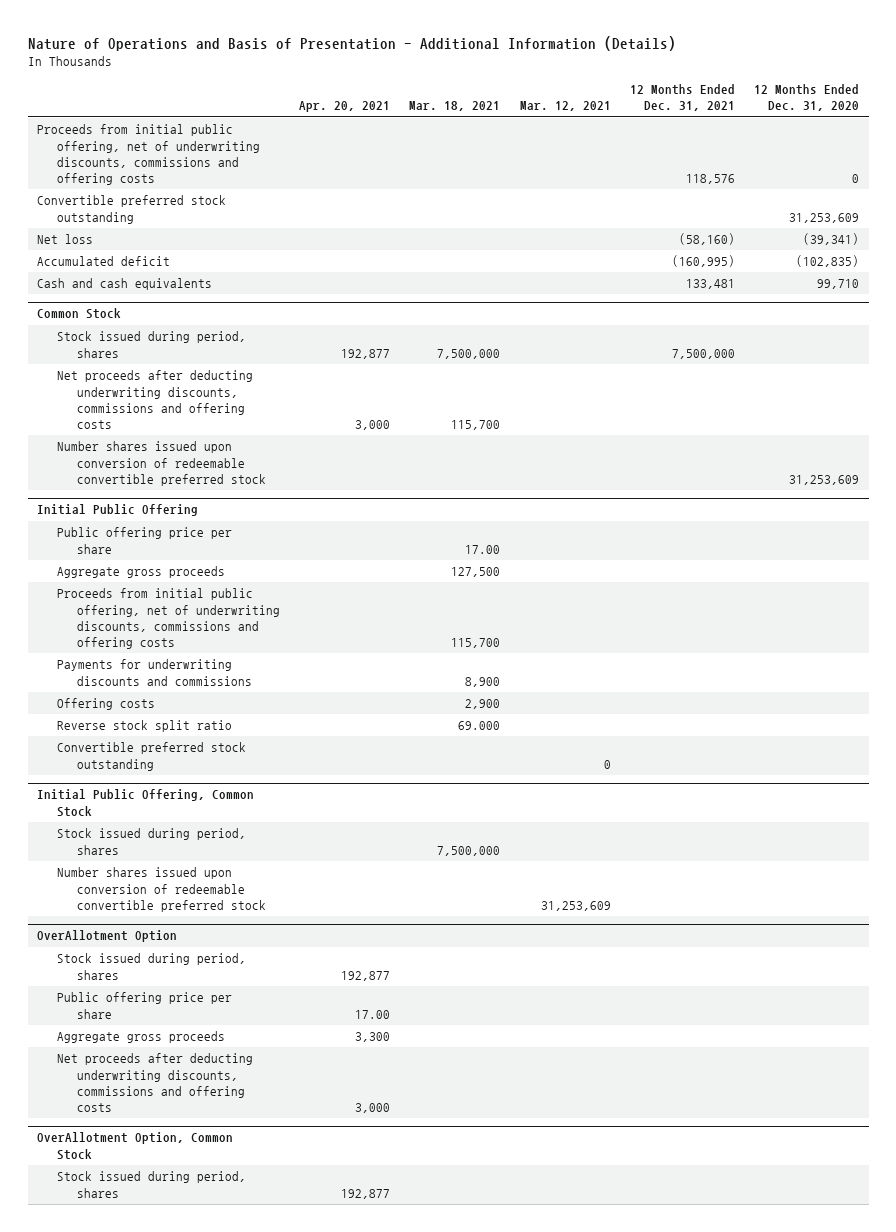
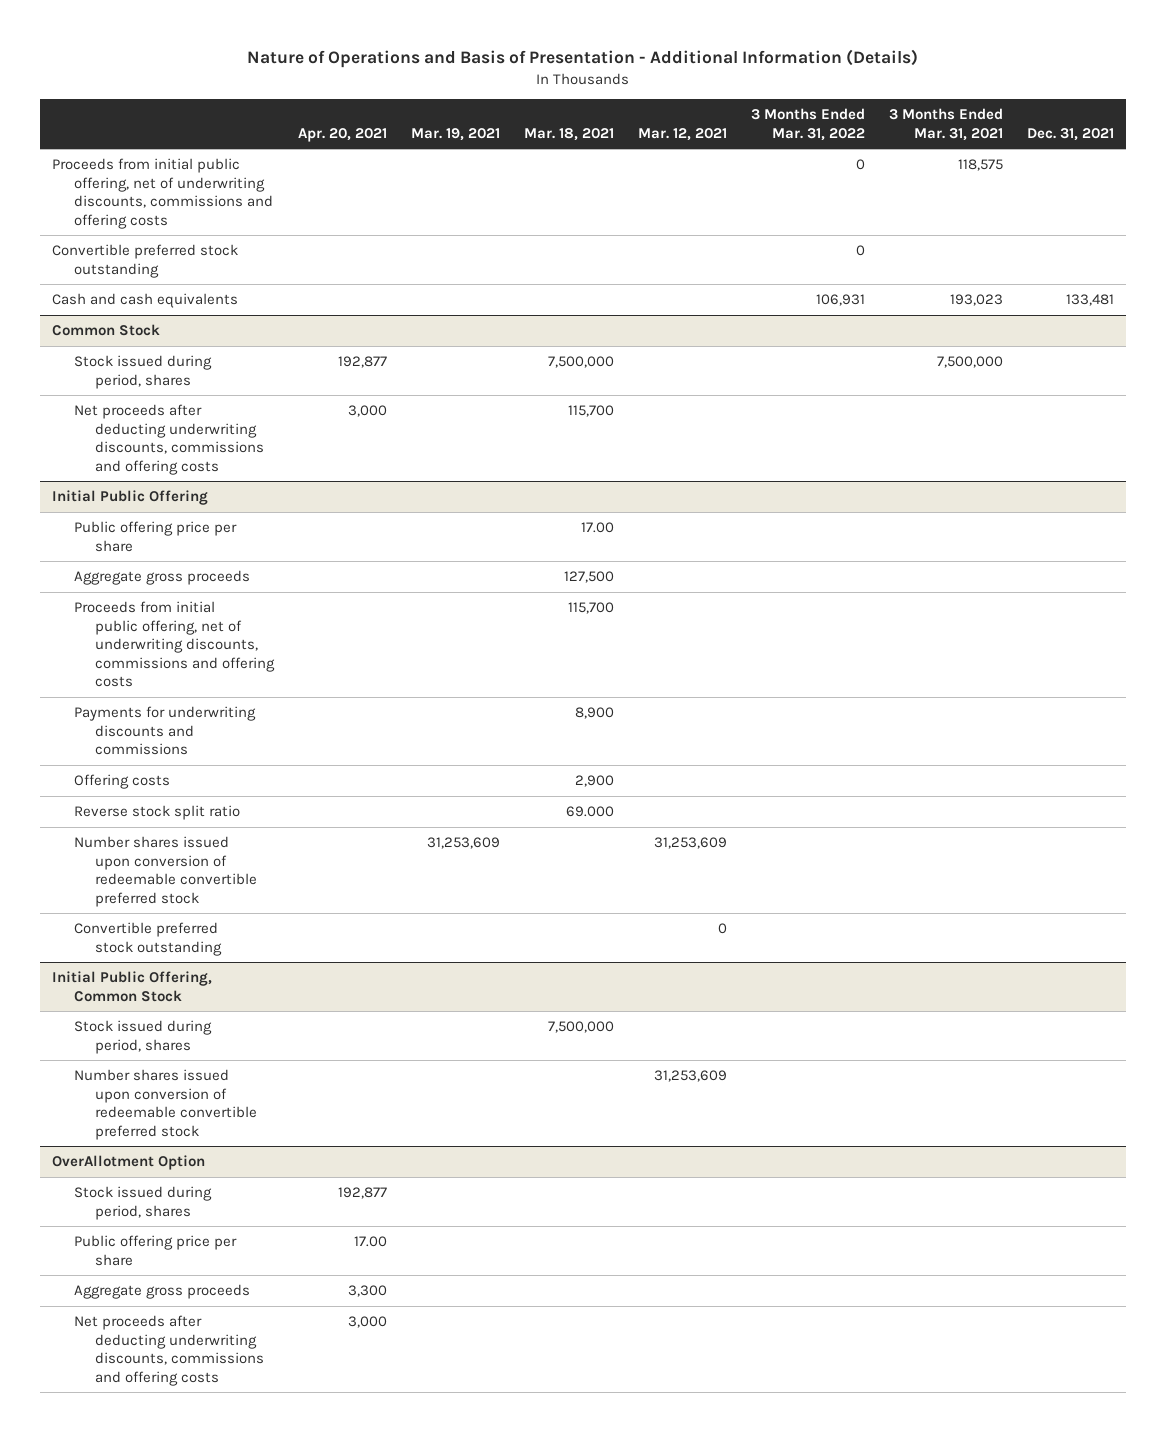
[629,84,735,112] 12 Months Ended Dec. 31, 2021 -> none
[753,84,859,112] 12 Months Ended Dec. 31, 2020 -> none
none -> [411,127,501,141] Mar. 19, 2021
none -> [751,108,866,141] 3 Months Ended Mar. 31, 2022
none -> [889,108,1004,141] 3 Months Ended Mar. 31, 2021
none -> [1027,127,1115,141] Dec. 31, 2021
[37,234,94,245] Net loss -> none
[37,256,171,267] Accumulated deficit -> none
[57,441,267,486] Number shares issued upon conversion of redeemable convertible preferred stock -> none
none -> [73,836,258,907] Number shares issued upon conversion of redeemable convertible preferred stock
[37,1132,234,1160] OverAllotment Option, Common Stock -> none
[57,1171,247,1198] Stock issued during period, shares -> none

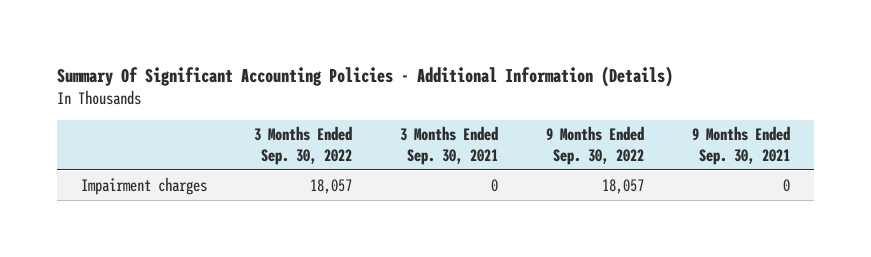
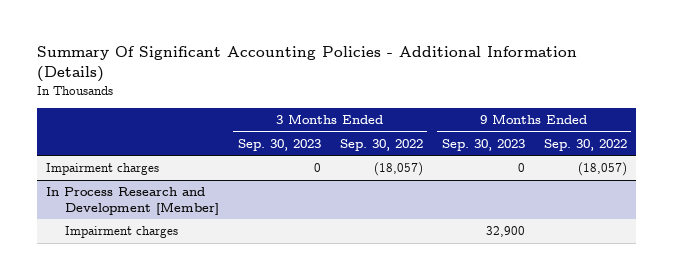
[400,126,499,166] 3 Months Ended Sep. 30, 2021 -> none
[692,126,791,166] 9 Months Ended Sep. 30, 2021 -> none
none -> [237,138,321,151] Sep. 30, 2023
none -> [441,138,525,151] Sep. 30, 2023
[310,179,353,195] 18,057 -> [373,162,423,177] (18,057)
[602,179,645,195] 18,057 -> [577,162,627,177] (18,057)
none -> [46,187,219,215] In Process Research and Development [Member]
none -> [64,226,178,239] Impairment charges

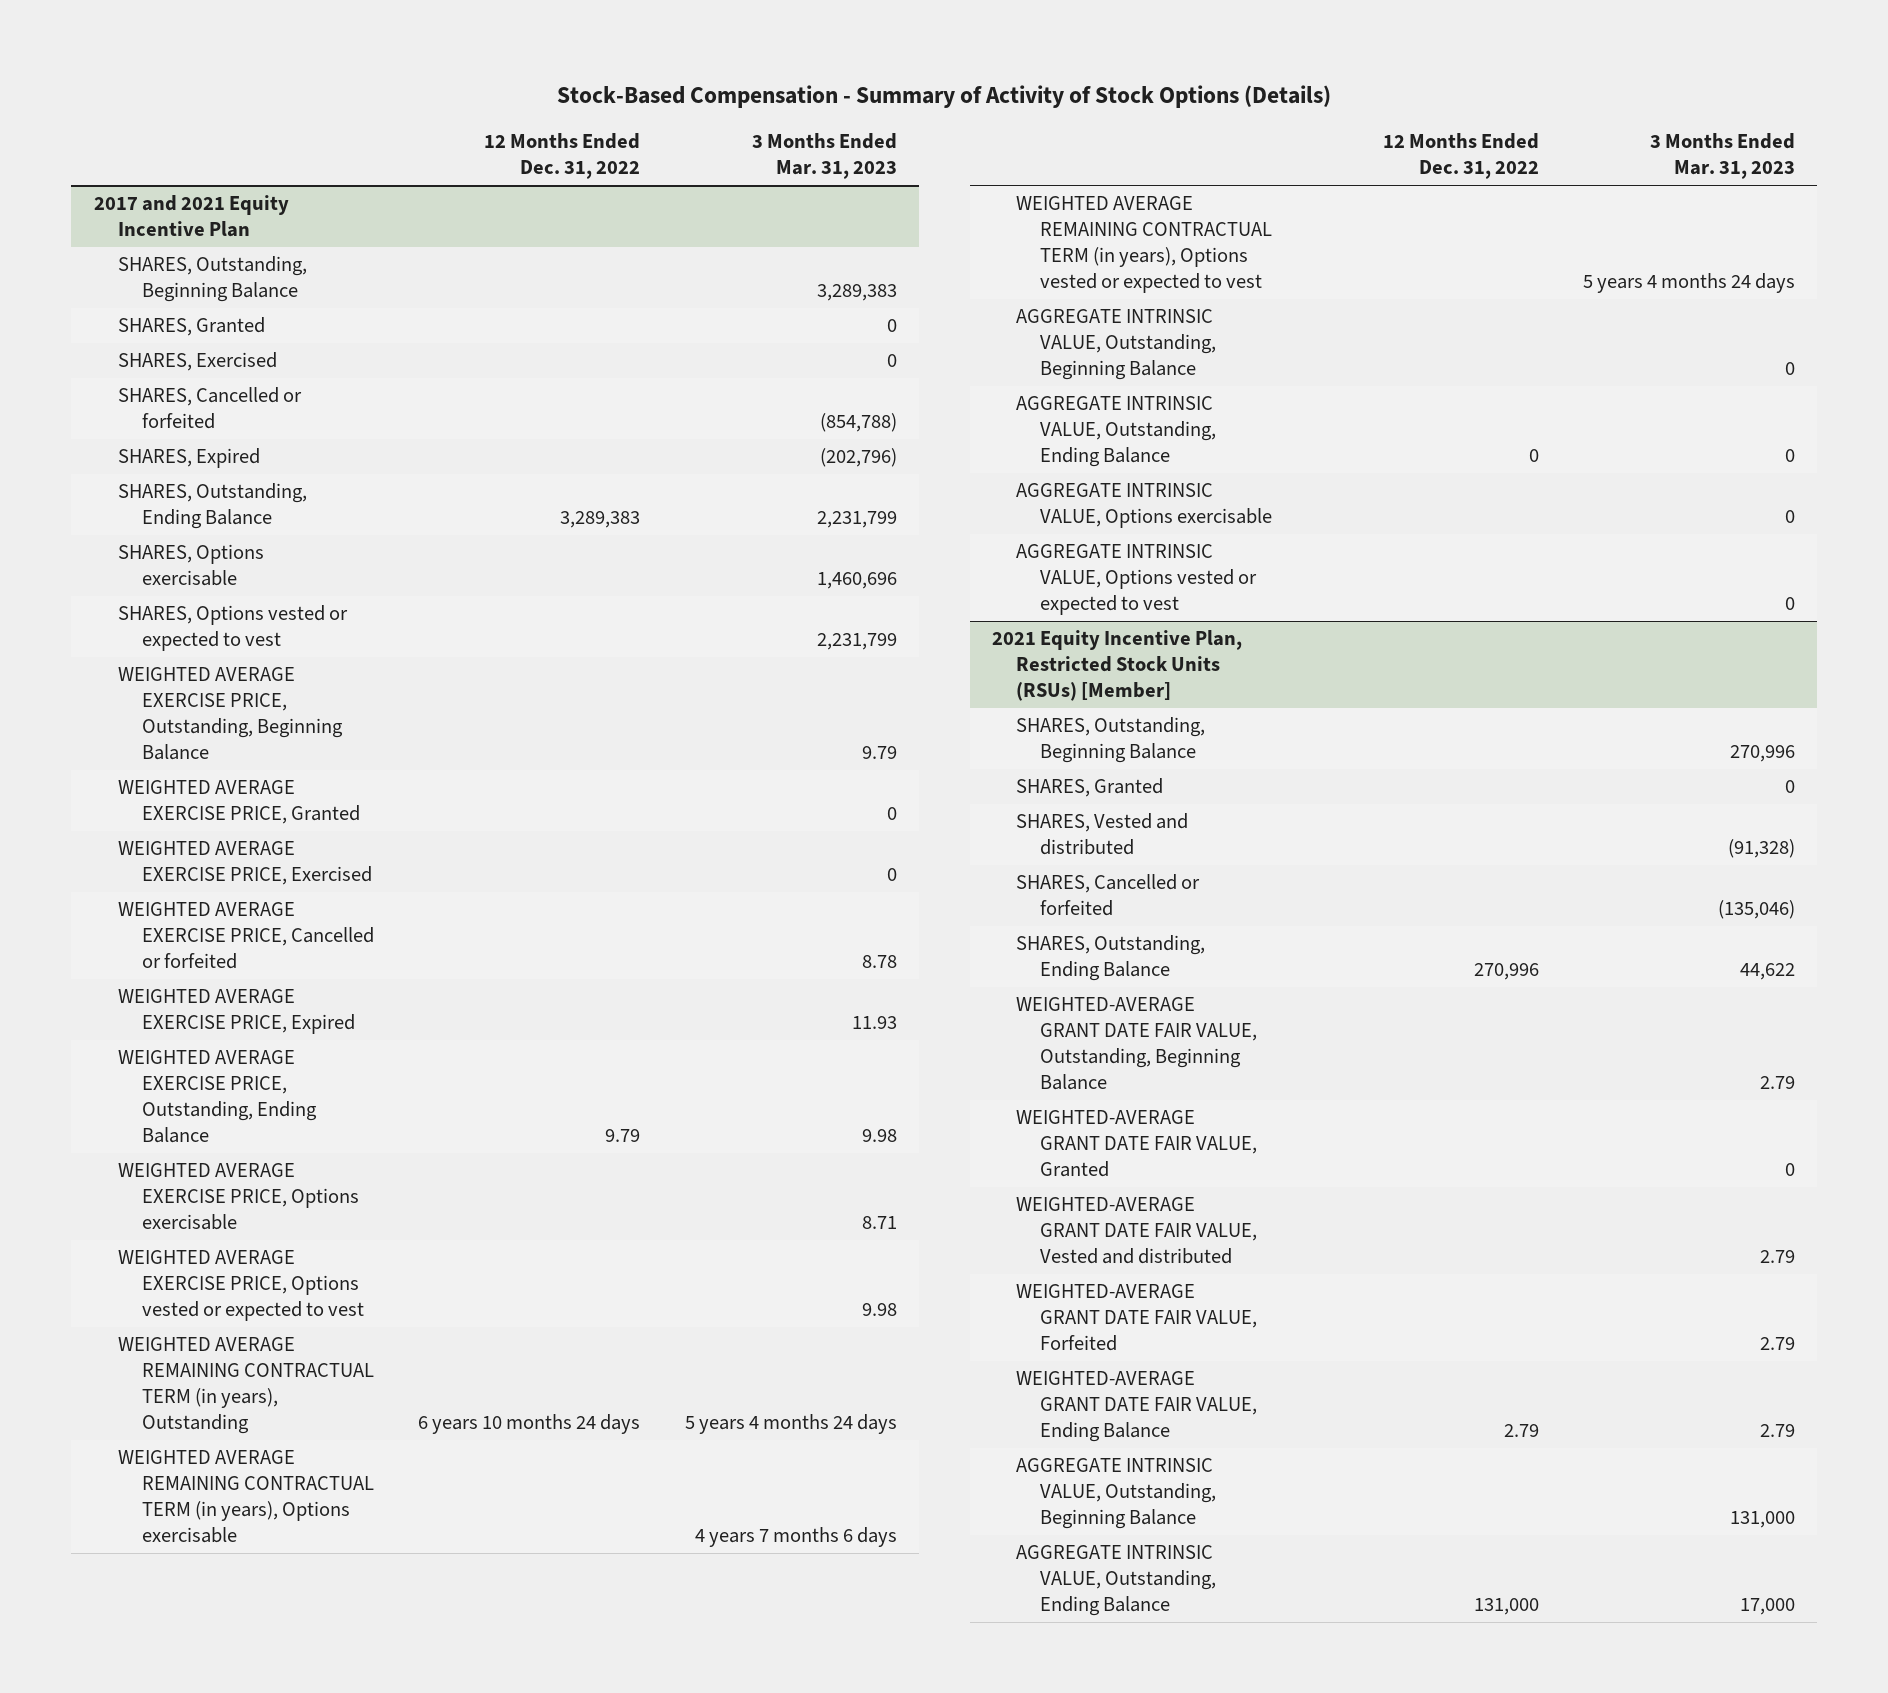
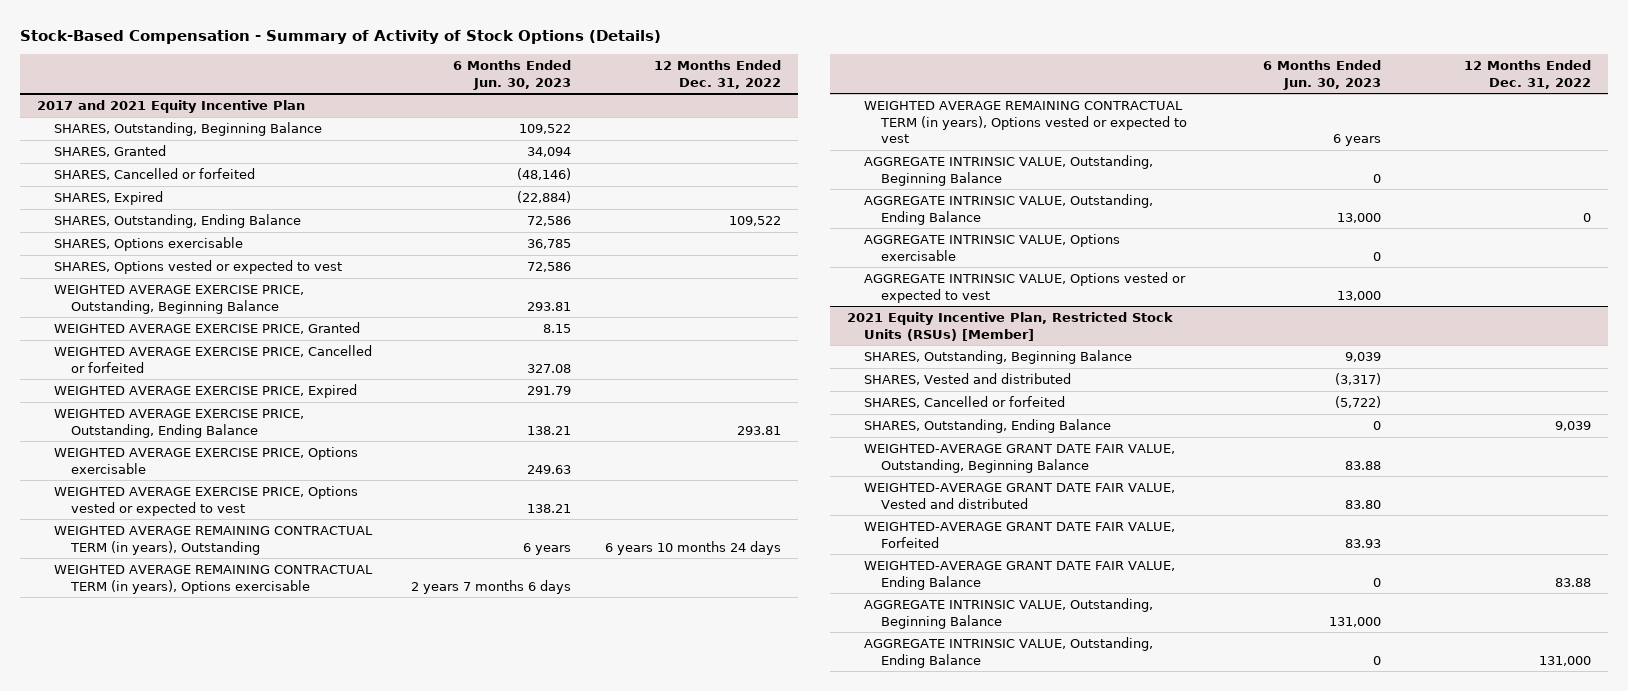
[751,133,897,180] 3 Months Ended Mar. 31, 2023 -> none
none -> [453,60,572,90] 6 Months Ended Jun. 30, 2023
[117,352,277,372] SHARES, Exercised -> none
[560,511,641,529] 3,289,383 -> [728,216,781,227] 109,522
[117,841,373,886] WEIGHTED AVERAGE EXERCISE PRICE, Exercised -> none
[605,1129,641,1143] 9.79 -> [736,425,781,435] 293.81
[1016,778,1164,798] SHARES, Granted -> none
[1473,963,1539,981] 270,996 -> [1554,421,1591,432] 9,039
[1016,1110,1258,1178] WEIGHTED-AVERAGE GRANT DATE FAIR VALUE, Granted -> none
[1503,1424,1539,1438] 2.79 -> [1554,577,1591,587] 83.88

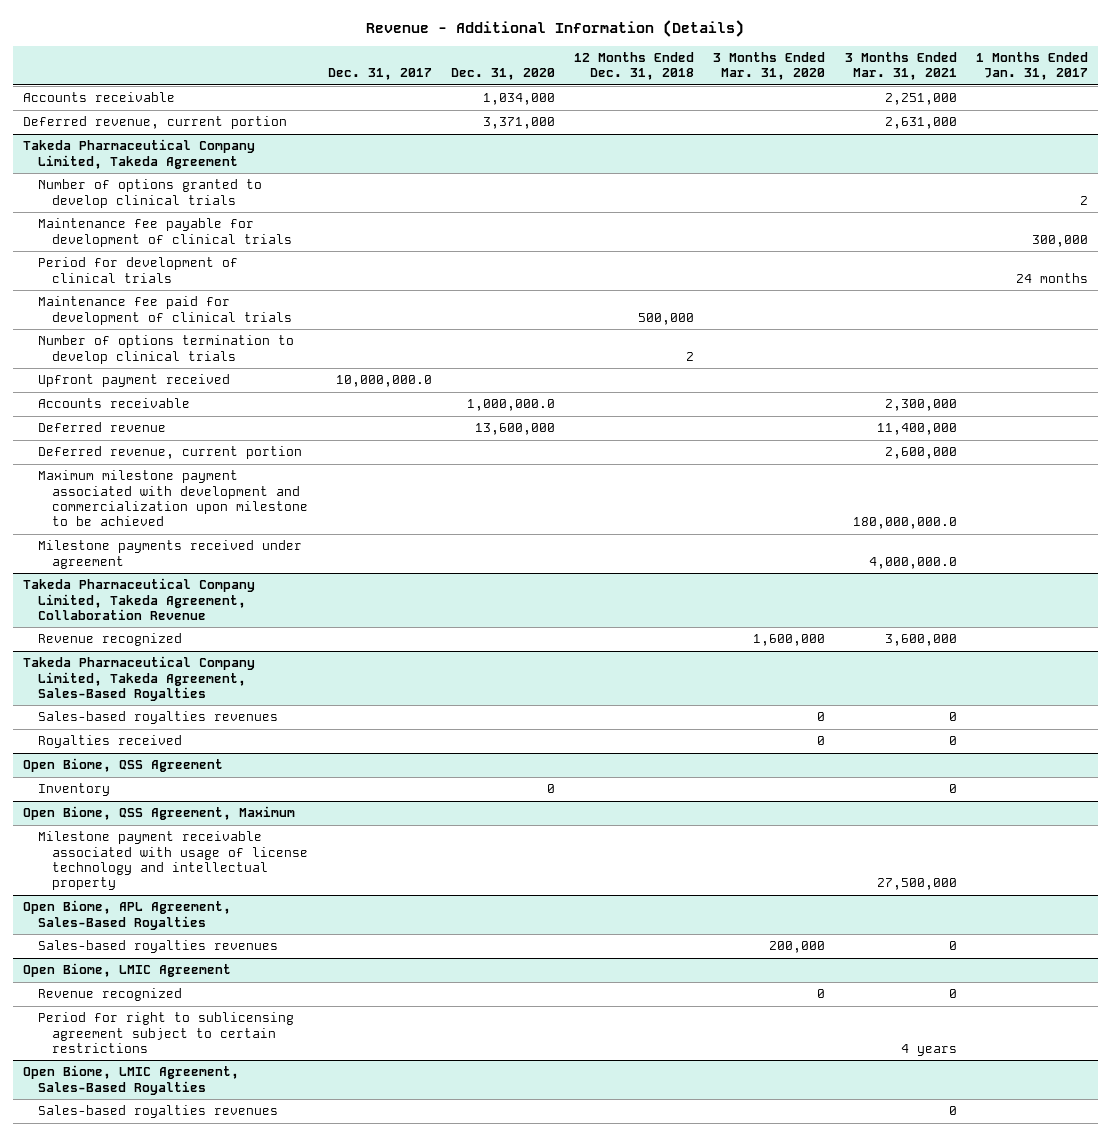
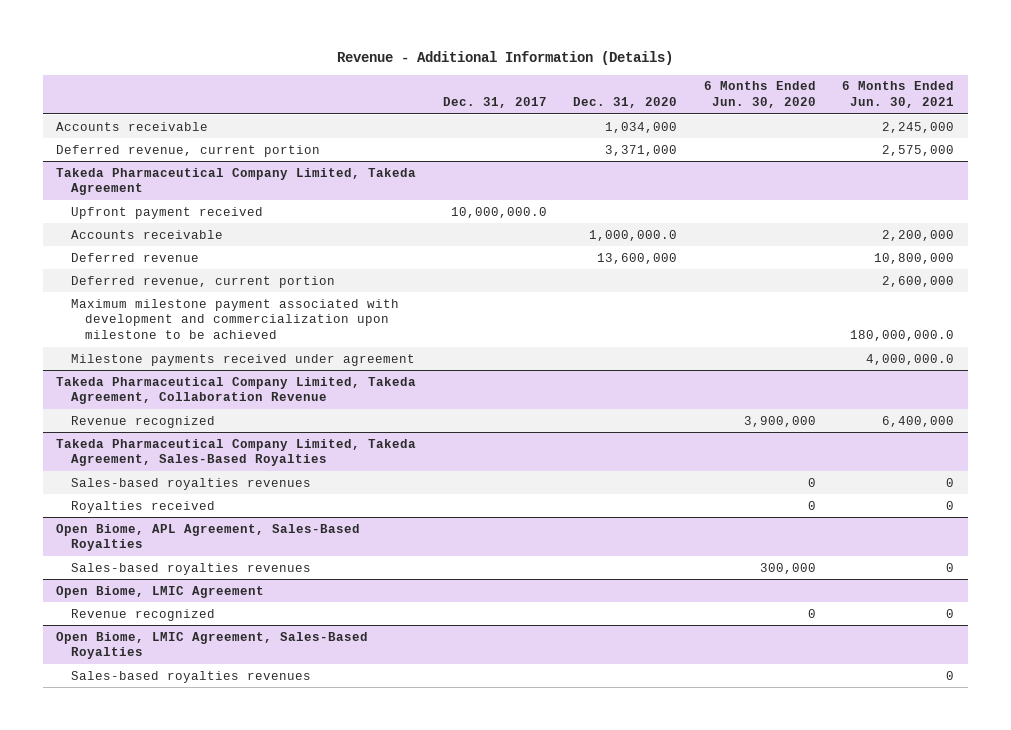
[574,51,695,81] 12 Months Ended Dec. 31, 2018 -> none
[713,51,826,81] 3 Months Ended Mar. 31, 2020 -> none
[844,51,957,81] 3 Months Ended Mar. 31, 2021 -> none
[975,51,1088,81] 1 Months Ended Jan. 31, 2017 -> none
none -> [703,81,816,109] 6 Months Ended Jun. 30, 2020
none -> [842,81,955,109] 6 Months Ended Jun. 30, 2021
[37,179,262,208] Number of options granted to develop clinical trials -> none
[37,218,293,247] Maintenance fee payable for development of clinical trials -> none
[37,257,238,283] Period for development of clinical trials -> none
[37,296,293,325] Maintenance fee paid for development of clinical trials -> none
[37,335,294,364] Number of options termination to develop clinical trials -> none
[22,758,223,773] Open Biome, QSS Agreement -> none
[37,783,110,797] Inventory -> none
[22,806,295,821] Open Biome, QSS Agreement, Maximum -> none
[37,831,309,890] Milestone payment receivable associated with usage of license technology and intellectual property -> none
[37,1012,294,1053] Period for right to sublicensing agreement subject to certain restrictions -> none

